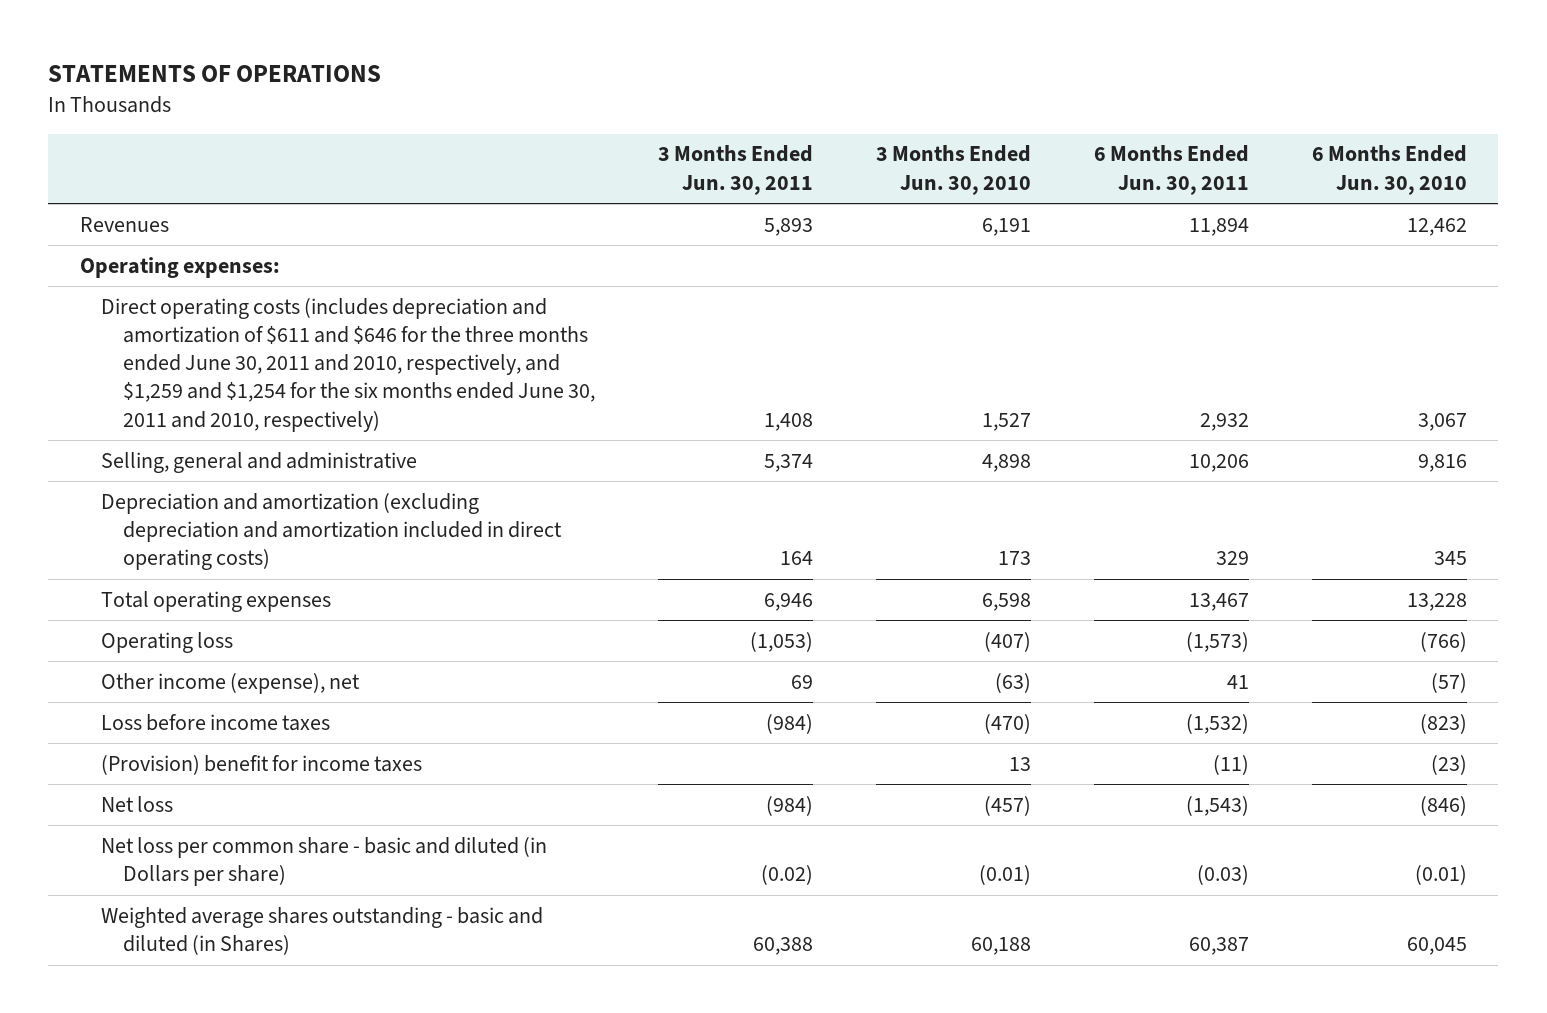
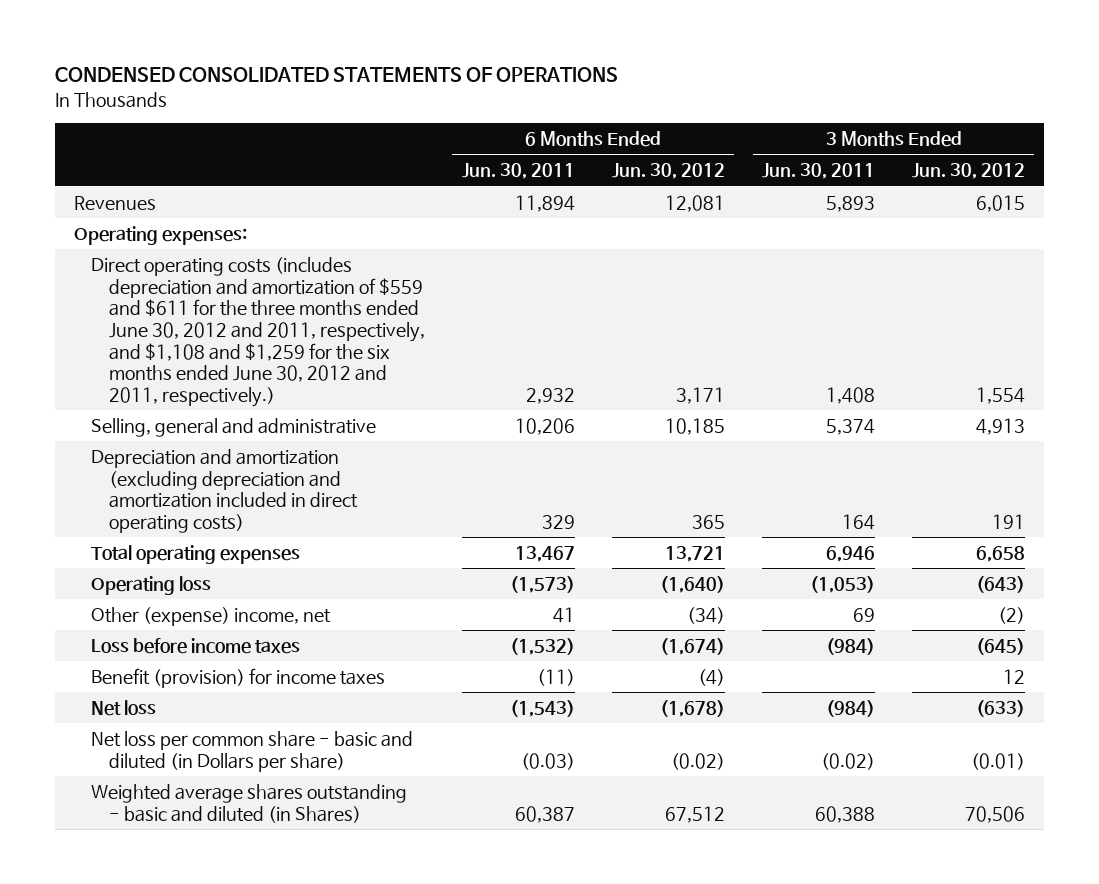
[48,65,382,83] STATEMENTS OF OPERATIONS -> [55,67,619,83] CONDENSED CONSOLIDATED STATEMENTS OF OPERATIONS
[875,145,1031,195] 3 Months Ended Jun. 30, 2010 -> none
[1311,145,1467,195] 6 Months Ended Jun. 30, 2010 -> none
none -> [611,163,725,180] Jun. 30, 2012
none -> [912,163,1026,180] Jun. 30, 2012
[101,297,595,432] Direct operating costs (includes depreciation and amortization of $611 and $646 for the three months ended June 30, 2011 and 2010, respectively, and $1,259 and $1,254 for the six months ended June 30, 2011 and 2010, respectively) -> [91,256,425,408] Direct operating costs (includes depreciation and amortization of $559 and $611 for the three months ended June 30, 2012 and 2011, respectively, and $1,108 and $1,259 for the six months ended June 30, 2012 and 2011, respectively.)
[101,672,361,694] Other income (expense), net -> [91,606,332,626] Other (expense) income, net
[101,754,423,775] (Provision) benefit for income taxes -> [91,667,386,688] Benefit (provision) for income taxes

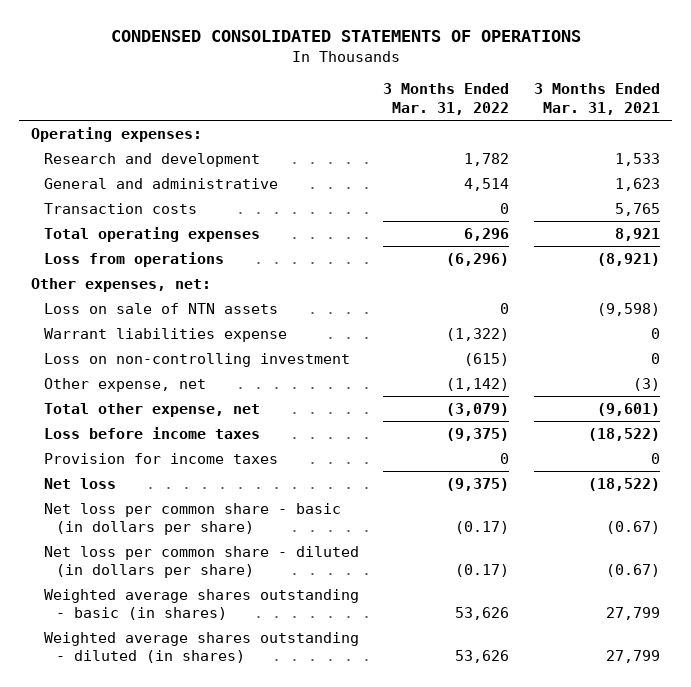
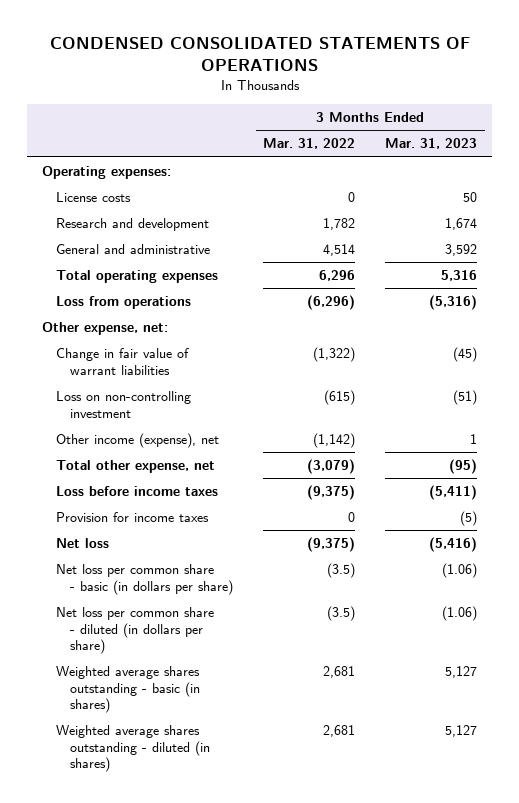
[533,83,660,116] 3 Months Ended Mar. 31, 2021 -> none
none -> [385,138,478,150] Mar. 31, 2023
none -> [56,192,132,203] License costs
[43,202,197,214] Transaction costs -> none
[43,302,278,314] Loss on sale of NTN assets -> none
[31,277,212,292] Other expenses, net: -> [41,322,168,336] Other expense, net:
[43,327,287,342] Warrant liabilities expense -> [56,348,190,375] Change in fair value of warrant liabilities
[43,377,206,392] Other expense, net -> [56,433,220,449] Other income (expense), net
[455,521,510,535] (0.17) -> [327,563,356,579] (3.5)
[455,564,510,578] (0.17) -> [327,606,356,622] (3.5)
[455,607,510,621] 53,626 -> [323,666,356,679] 2,681
[455,650,510,664] 53,626 -> [323,725,356,738] 2,681

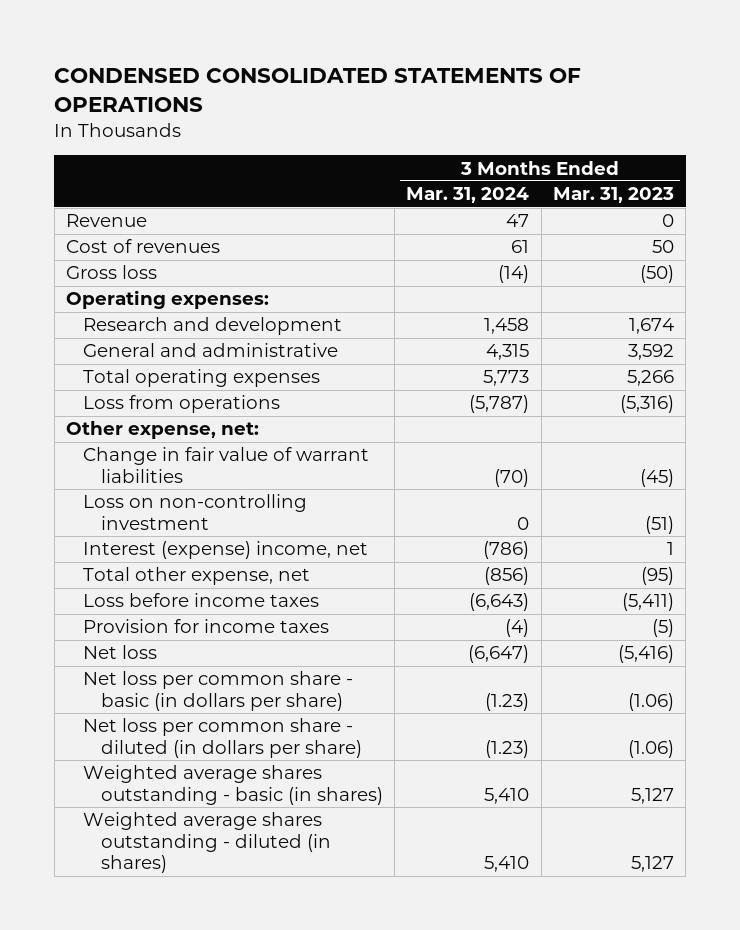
[263,138,356,150] Mar. 31, 2022 -> none
none -> [406,187,530,204] Mar. 31, 2024
none -> [66,214,148,228] Revenue
none -> [66,239,221,254] Cost of revenues
none -> [66,265,158,280] Gross loss
[56,192,132,203] License costs -> none
[441,270,478,282] 5,316 -> [627,370,675,387] 5,266
[56,433,220,449] Other income (expense), net -> [83,541,369,560] Interest (expense) income, net

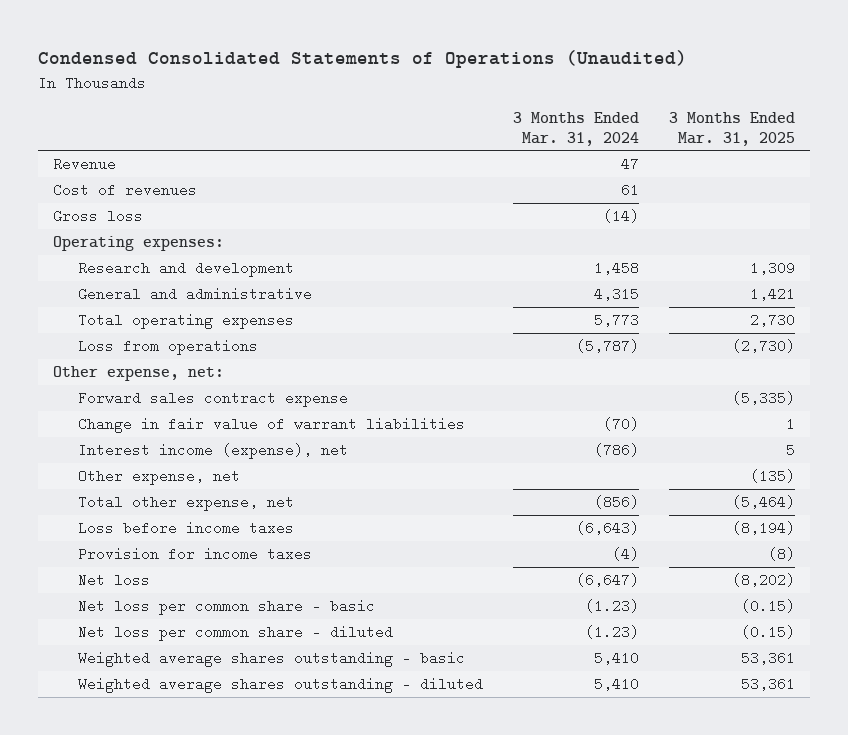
[54,67,582,112] CONDENSED CONSOLIDATED STATEMENTS OF OPERATIONS -> [37,50,687,69] Condensed Consolidated Statements of Operations (Unaudited)
[553,187,675,204] Mar. 31, 2023 -> none
none -> [669,111,796,146] 3 Months Ended Mar. 31, 2025
none -> [77,391,348,408] Forward sales contract expense
[83,494,308,530] Loss on non-controlling investment -> none
[83,541,369,560] Interest (expense) income, net -> [77,443,348,460] Interest income (expense), net
none -> [77,469,240,486] Other expense, net
[83,671,354,711] Net loss per common share - basic (in dollars per share) -> [77,599,375,616] Net loss per common share - basic
[83,718,362,758] Net loss per common share - diluted (in dollars per share) -> [77,625,393,642] Net loss per common share - diluted
[83,765,383,805] Weighted average shares outstanding - basic (in shares) -> [77,651,465,668] Weighted average shares outstanding - basic
[83,812,331,874] Weighted average shares outstanding - diluted (in shares) -> [77,677,483,694] Weighted average shares outstanding - diluted

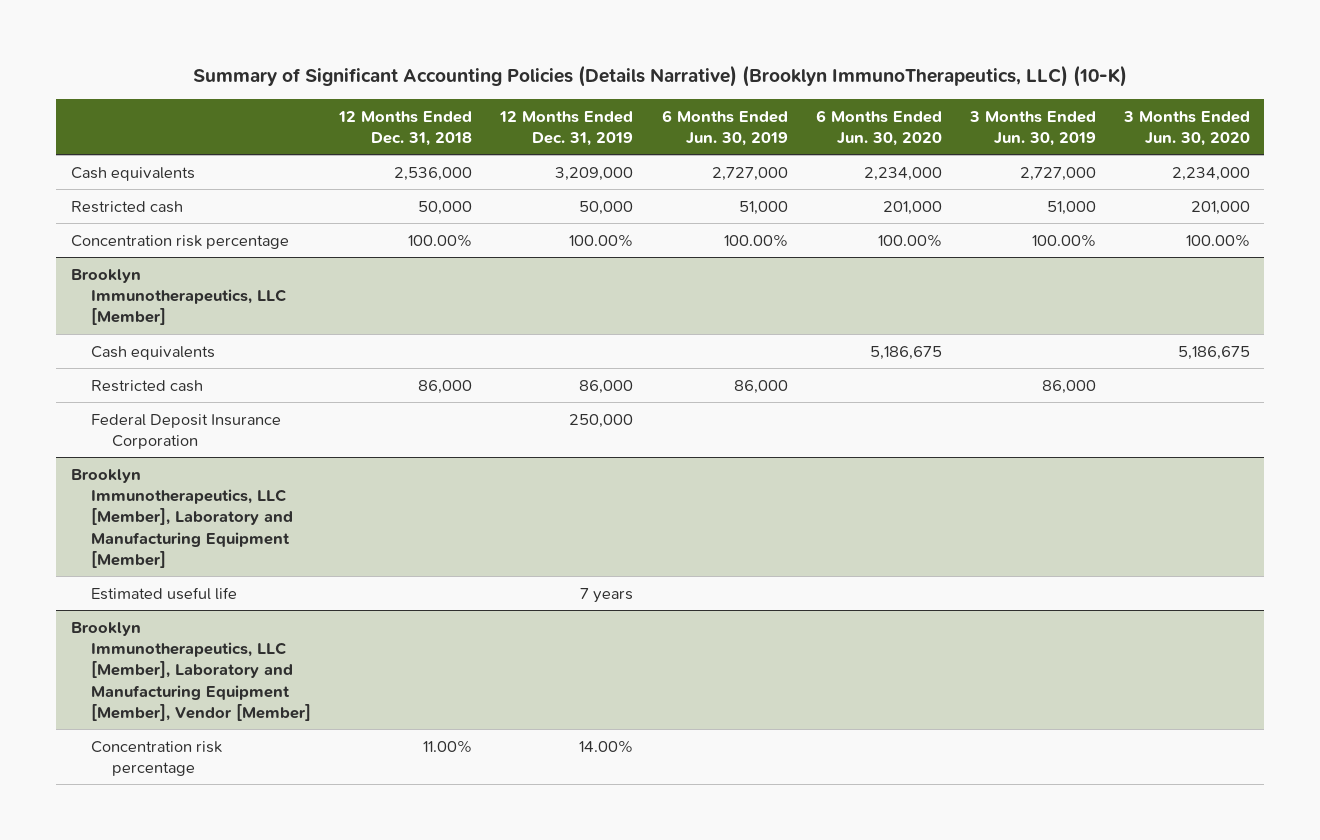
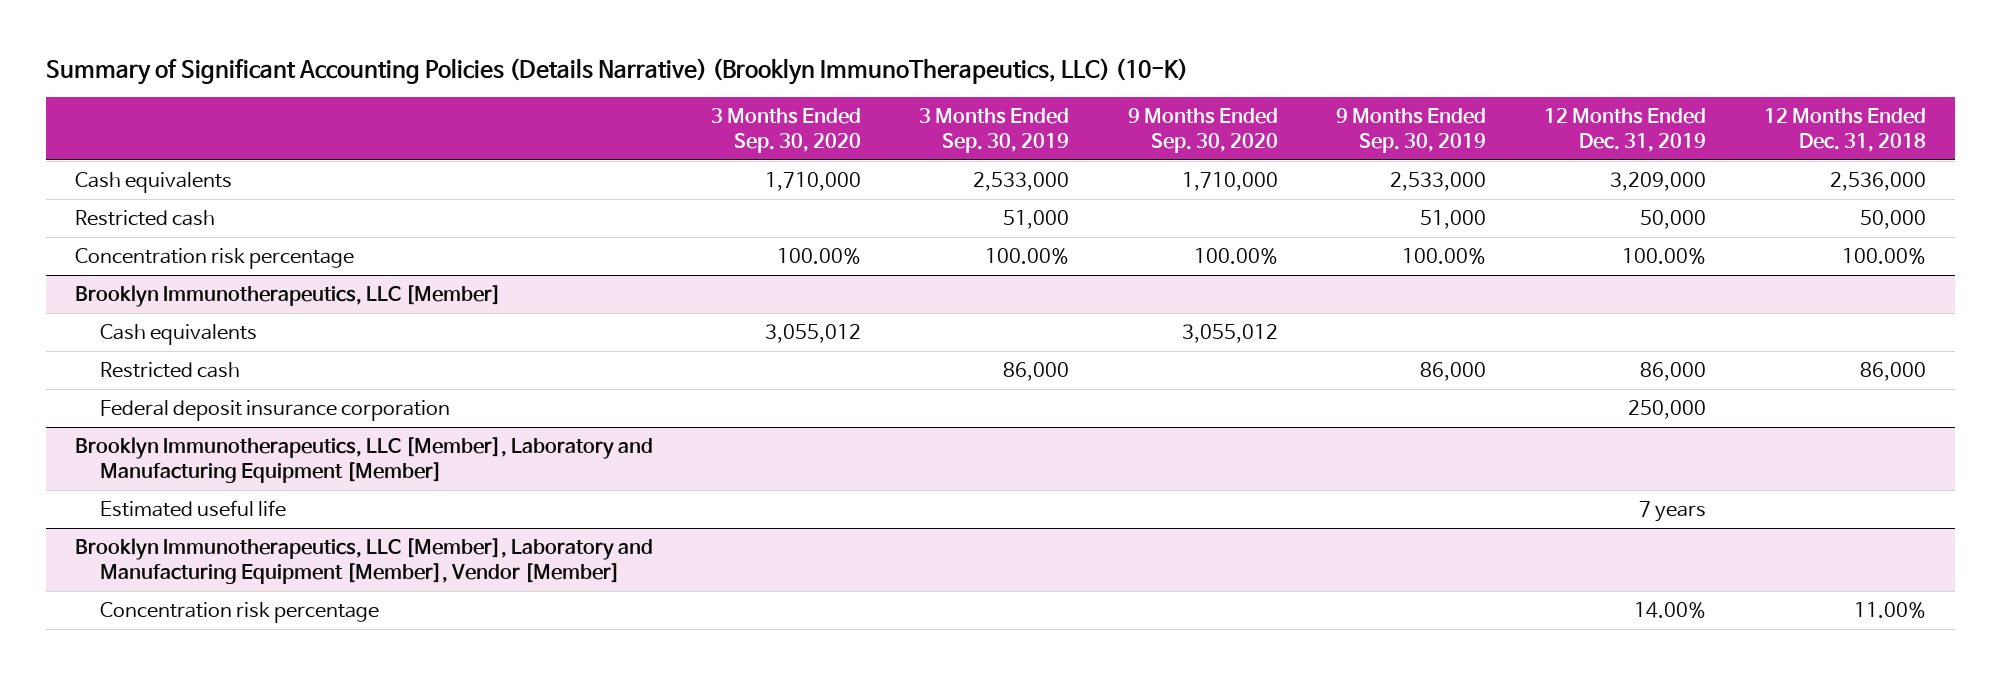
[661,109,788,146] 6 Months Ended Jun. 30, 2019 -> none
[815,109,942,146] 6 Months Ended Jun. 30, 2020 -> none
[968,110,1096,146] 3 Months Ended Jun. 30, 2019 -> none
[1122,110,1250,146] 3 Months Ended Jun. 30, 2020 -> none
none -> [711,108,862,153] 3 Months Ended Sep. 30, 2020
none -> [919,108,1070,153] 3 Months Ended Sep. 30, 2019
none -> [1127,108,1278,153] 9 Months Ended Sep. 30, 2020
none -> [1335,108,1486,153] 9 Months Ended Sep. 30, 2019
[91,413,282,449] Federal Deposit Insurance Corporation -> [100,400,451,422] Federal deposit insurance corporation

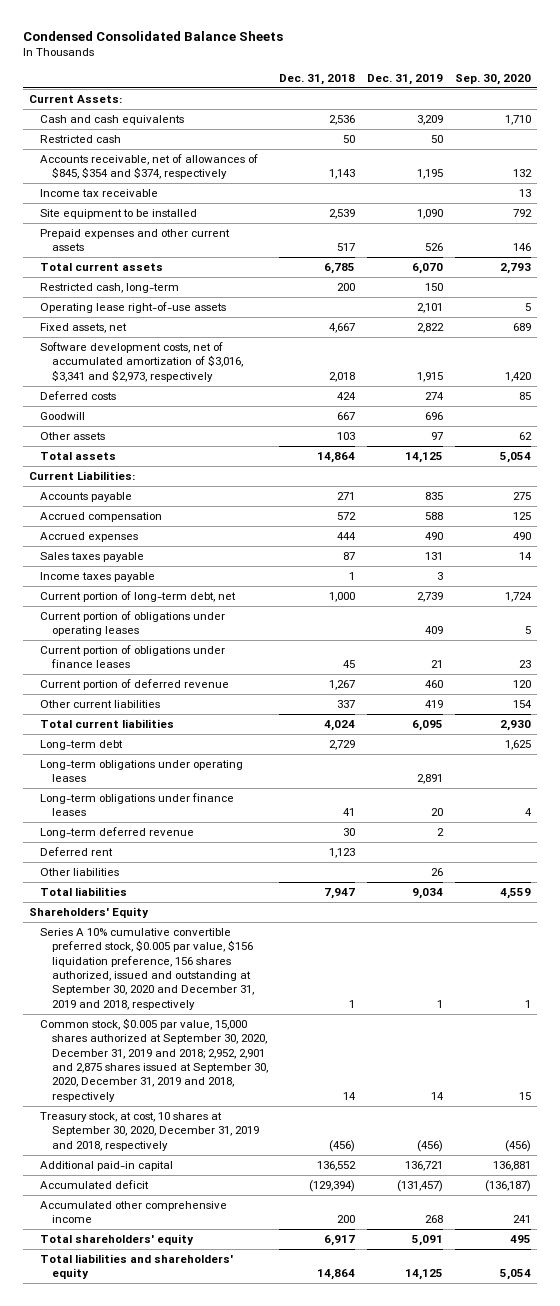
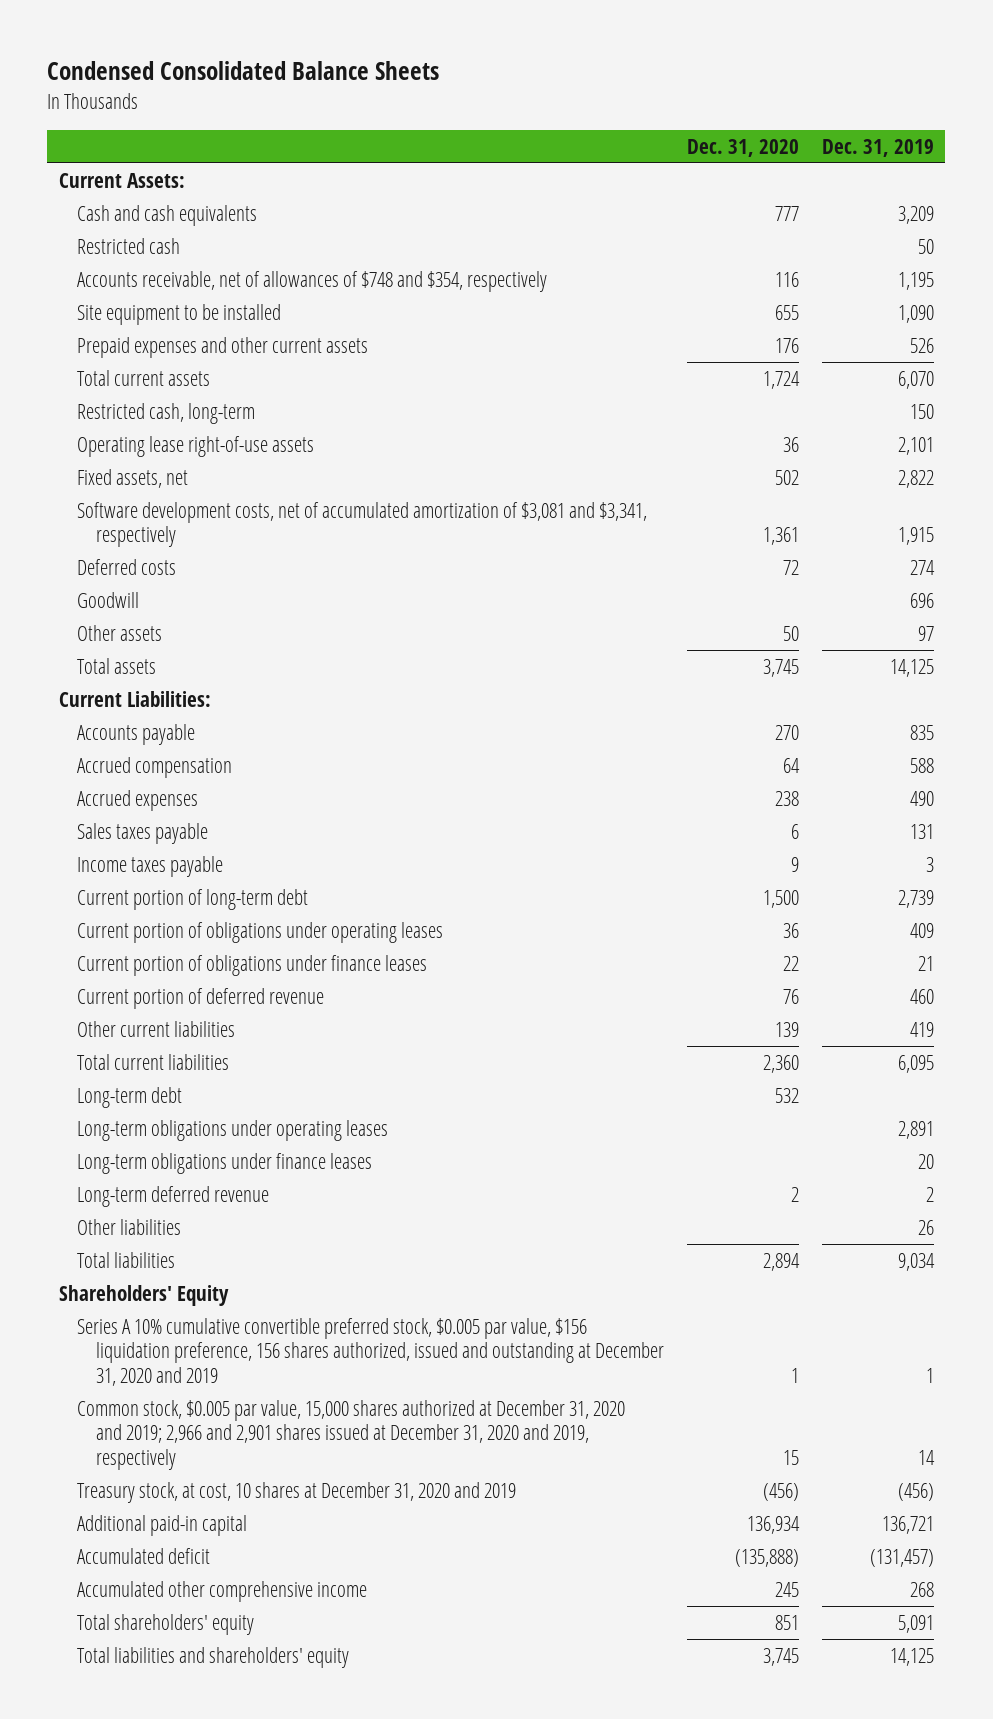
[279,73,356,85] Dec. 31, 2018 -> none
[454,73,531,85] Sep. 30, 2020 -> none
none -> [686,138,799,157] Dec. 31, 2020
[40,189,159,198] Income tax receivable -> none
[40,154,259,180] Accounts receivable, net of allowances of $845, $354 and $374, respectively -> [77,270,548,292] Accounts receivable, net of allowances of $748 and $354, respectively
[40,342,243,382] Software development costs, net of accumulated amortization of $3,016, $3,341 and $2,973, respectively -> [77,501,648,548] Software development costs, net of accumulated amortization of $3,081 and $3,341, respectively
[40,591,237,603] Current portion of long-term debt, net -> [77,888,309,910] Current portion of long-term debt
[40,847,114,857] Deferred rent -> none
[40,928,254,1010] Series A 10% cumulative convertible preferred stock, $0.005 par value, $156 liquidation preference, 156 shares authorized, issued and outstanding at September 30, 2020 and December 31, 2019 and 2018, respectively -> [77,1317,664,1387] Series A 10% cumulative convertible preferred stock, $0.005 par value, $156 liquidation preference, 156 shares authorized, issued and outstanding at December 31, 2020 and 2019
[40,1018,268,1102] Common stock, $0.005 par value, 15,000 shares authorized at September 30, 2020, December 31, 2019 and 2018; 2,952, 2,901 and 2,875 shares issued at September 30, 2020, December 31, 2019 and 2018, respectively -> [77,1399,626,1471] Common stock, $0.005 par value, 15,000 shares authorized at December 31, 2020 and 2019; 2,966 and 2,901 shares issued at December 31, 2020 and 2019, respectively
[40,1112,259,1151] Treasury stock, at cost, 10 shares at September 30, 2020, December 31, 2019 and 2018, respectively -> [77,1481,517,1503] Treasury stock, at cost, 10 shares at December 31, 2020 and 2019

